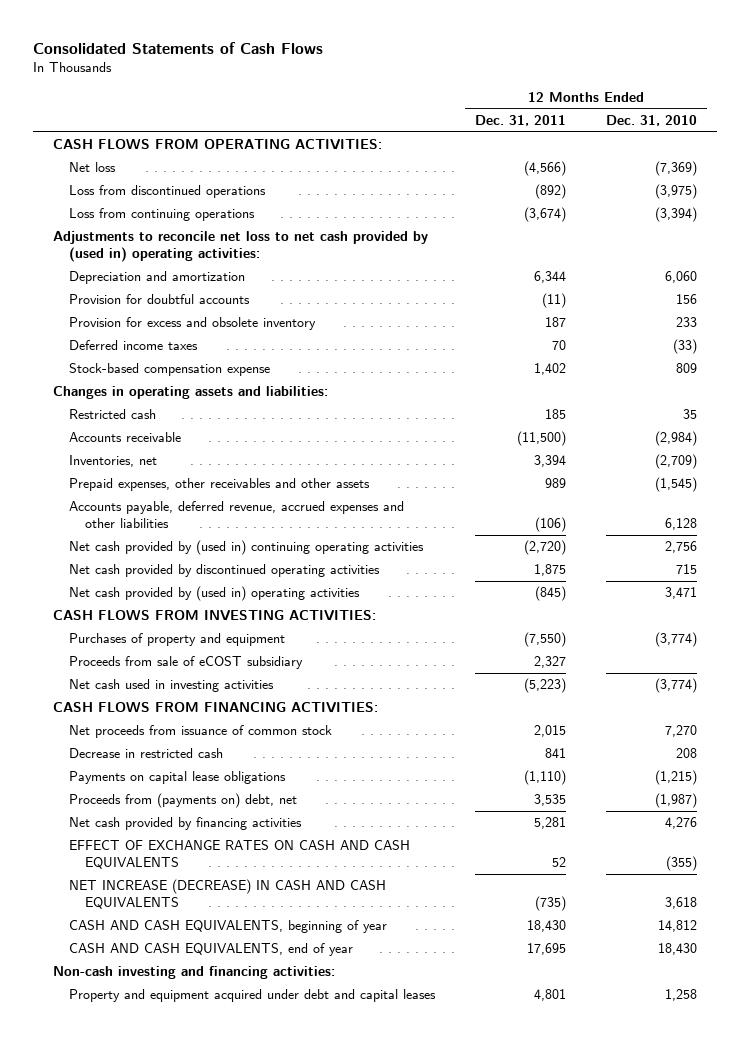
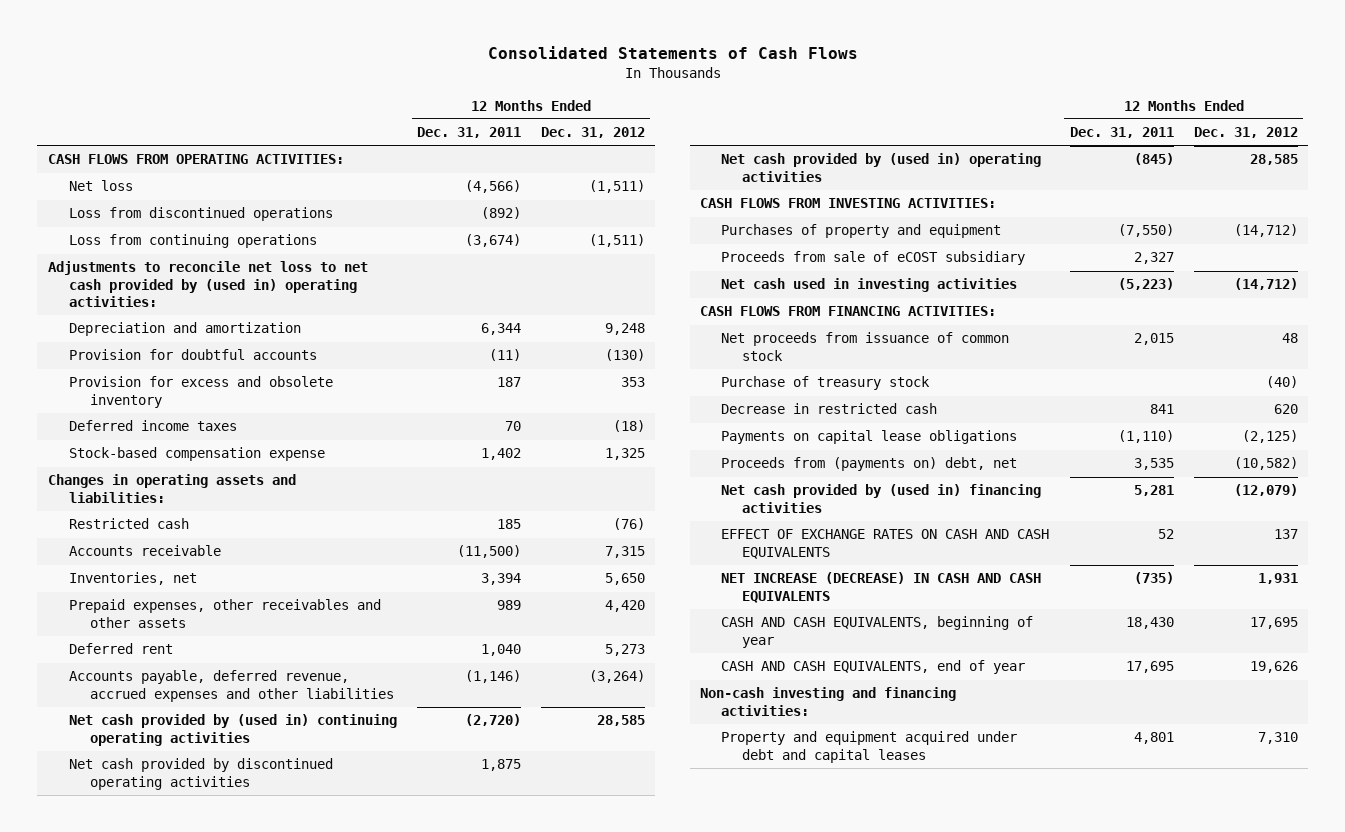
[605,115,697,127] Dec. 31, 2010 -> none
none -> [540,127,645,139] Dec. 31, 2012
none -> [68,643,173,655] Deferred rent
[534,516,566,532] (106) -> [464,670,521,684] (1,146)
none -> [721,376,931,391] Purchase of treasury stock
[68,817,302,831] Net cash provided by financing activities -> [721,484,1042,513] Net cash provided by (used in) financing activities

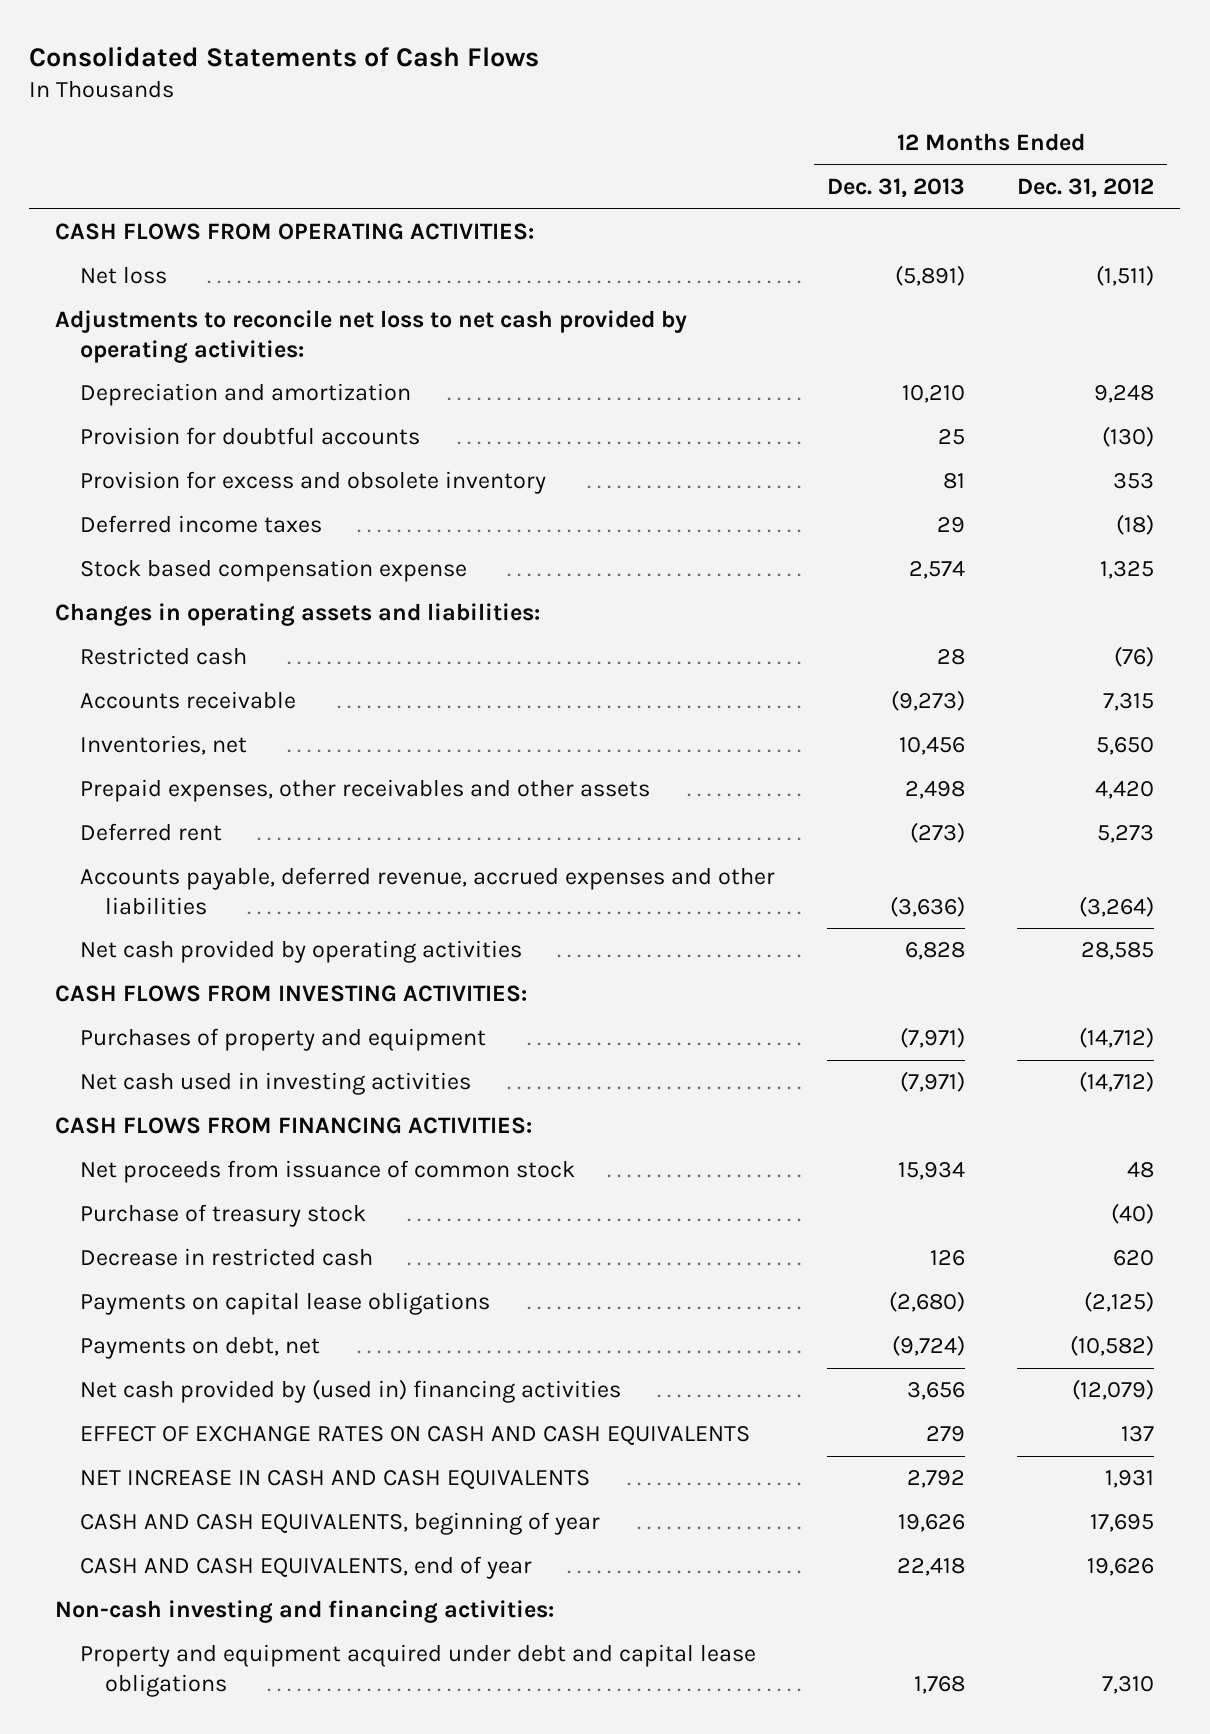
[416,127,521,139] Dec. 31, 2011 -> none
none -> [827,178,966,199] Dec. 31, 2013
[68,207,333,222] Loss from discontinued operations -> none
[68,234,317,249] Loss from continuing operations -> none
[47,261,368,308] Adjustments to reconcile net loss to net cash provided by (used in) operating activities: -> [55,310,688,363] Adjustments to reconcile net loss to net cash provided by operating activities:
[68,447,325,462] Stock-based compensation expense -> [80,559,468,583] Stock based compensation expense
[68,714,397,746] Net cash provided by (used in) continuing operating activities -> none
[68,758,333,790] Net cash provided by discontinued operating activities -> none
[721,153,1042,182] Net cash provided by (used in) operating activities -> [80,940,523,964] Net cash provided by operating activities
[721,251,1026,266] Proceeds from sale of eCOST subsidiary -> none
[721,457,1018,472] Proceeds from (payments on) debt, net -> [80,1336,321,1360] Payments on debt, net
[721,572,1042,603] NET INCREASE (DECREASE) IN CASH AND CASH EQUIVALENTS -> [80,1470,591,1490] NET INCREASE IN CASH AND CASH EQUIVALENTS
[721,731,1018,763] Property and equipment acquired under debt and capital leases -> [80,1644,757,1697] Property and equipment acquired under debt and capital lease obligations

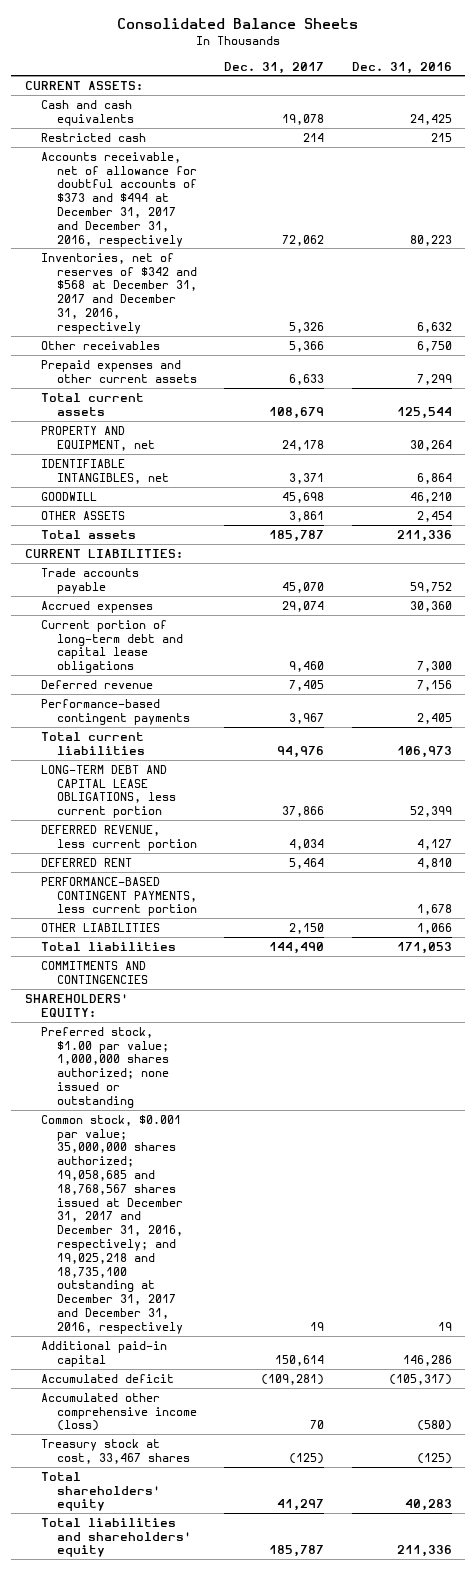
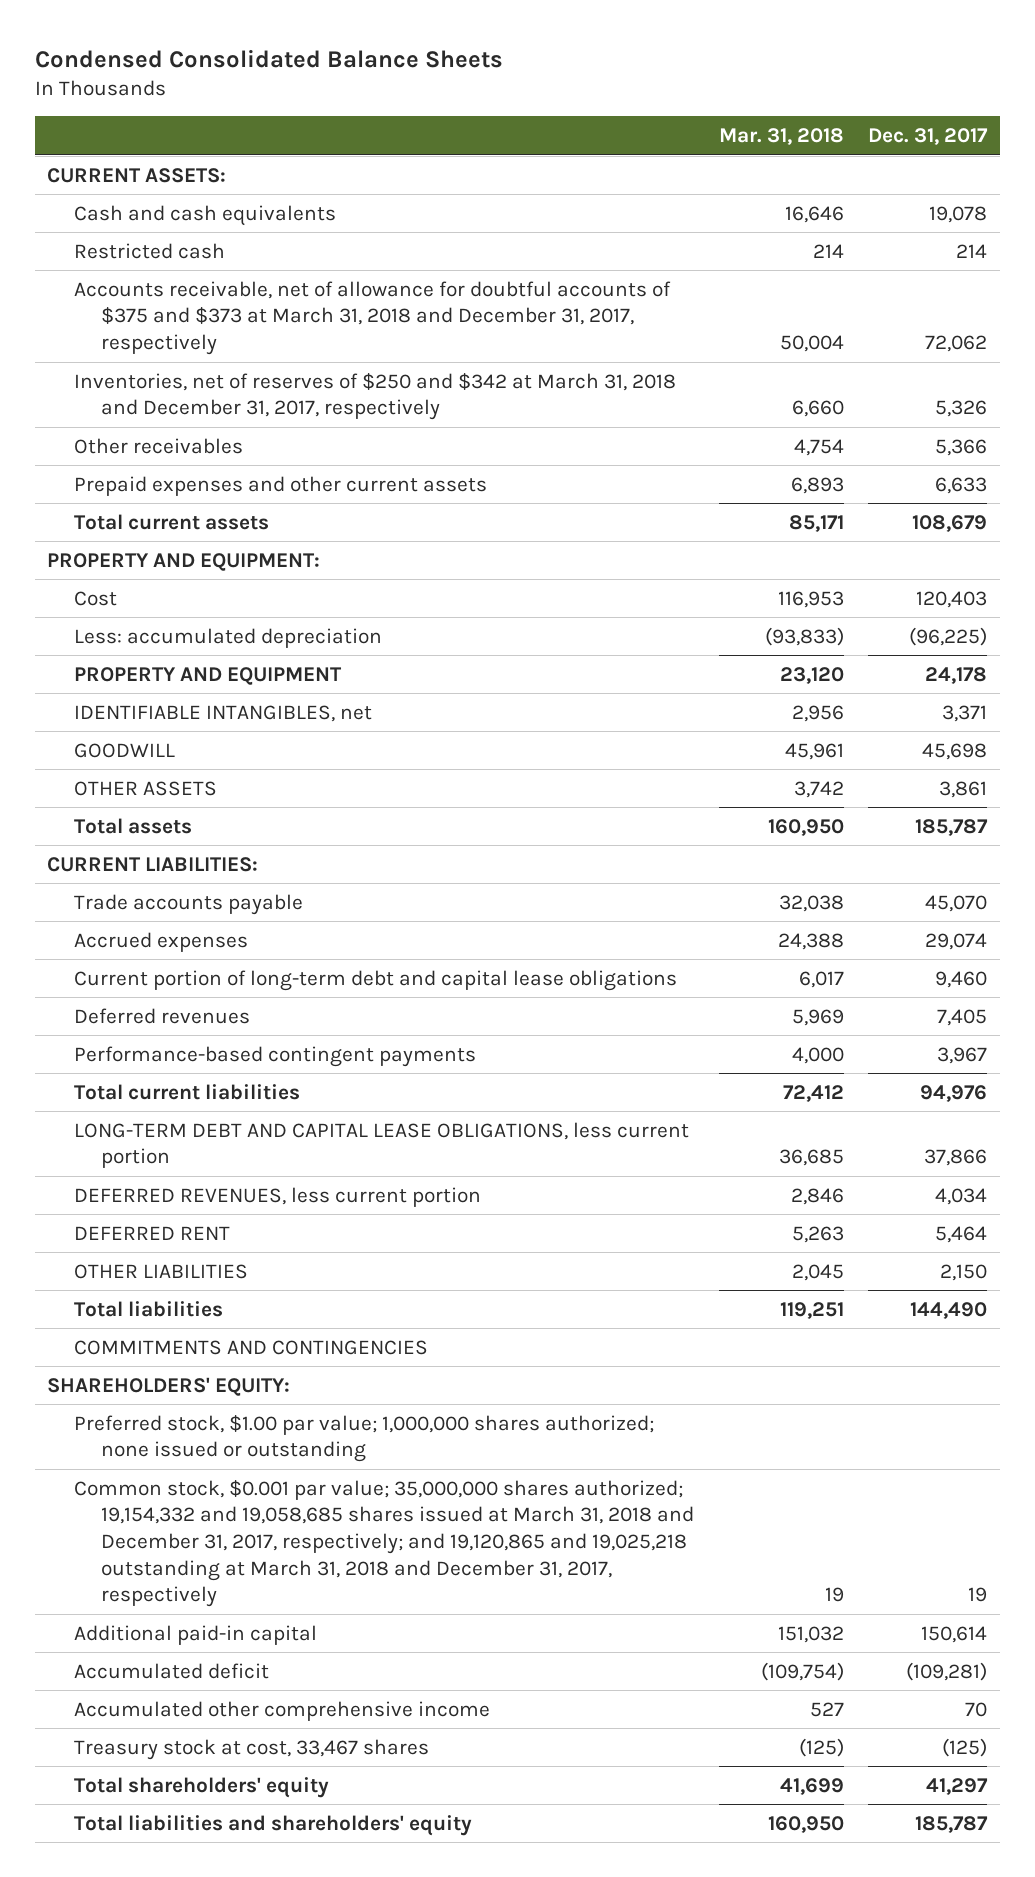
[117,18,359,30] Consolidated Balance Sheets -> [35,49,504,69] Condensed Consolidated Balance Sheets
[351,61,452,74] Dec. 31, 2016 -> none
none -> [718,127,844,145] Mar. 31, 2018
[40,151,197,247] Accounts receivable, net of allowance for doubtful accounts of $373 and $494 at December 31, 2017 and December 31, 2016, respectively -> [74,280,672,355] Accounts receivable, net of allowance for doubtful accounts of $375 and $373 at March 31, 2018 and December 31, 2017, respectively
[40,252,197,334] Inventories, net of reserves of $342 and $568 at December 31, 2017 and December 31, 2016, respectively -> [74,372,677,421] Inventories, net of reserves of $250 and $342 at March 31, 2018 and December 31, 2017, respectively
none -> [47,552,321,571] PROPERTY AND EQUIPMENT:
none -> [74,590,118,606] Cost
none -> [74,627,383,648] Less: accumulated depreciation
[40,425,155,451] PROPERTY AND EQUIPMENT, net -> [74,666,343,685] PROPERTY AND EQUIPMENT
[40,679,153,689] Deferred revenue -> [74,1007,251,1024] Deferred revenues
[40,824,197,851] DEFERRED REVENUE, less current portion -> [74,1186,482,1207] DEFERRED REVENUES, less current portion
[40,876,197,917] PERFORMANCE-BASED CONTINGENT PAYMENTS, less current portion -> none
[40,1114,183,1334] Common stock, $0.001 par value; 35,000,000 shares authorized; 19,058,685 and 18,768,567 shares issued at December 31, 2017 and December 31, 2016, respectively; and 19,025,218 and 18,735,100 outstanding at December 31, 2017 and December 31, 2016, respectively -> [74,1479,695,1608] Common stock, $0.001 par value; 35,000,000 shares authorized; 19,154,332 and 19,058,685 shares issued at March 31, 2018 and December 31, 2017, respectively; and 19,120,865 and 19,025,218 outstanding at March 31, 2018 and December 31, 2017, respectively
[40,1392,197,1432] Accumulated other comprehensive income (loss) -> [74,1700,491,1721] Accumulated other comprehensive income

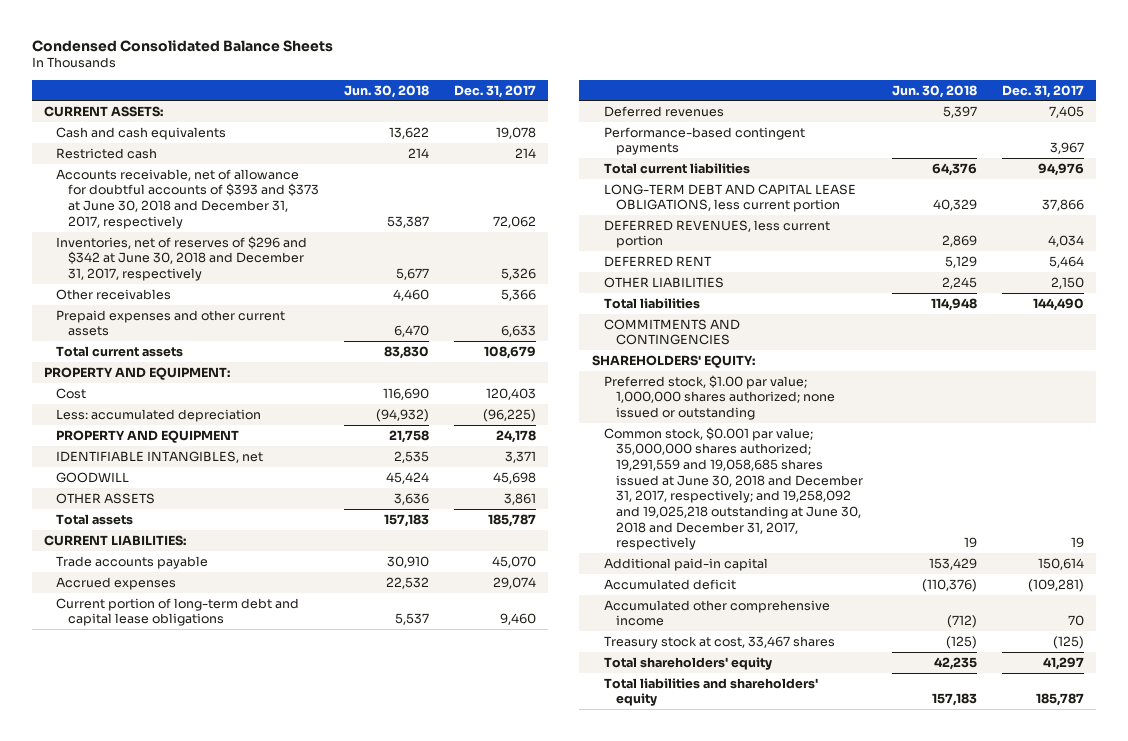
[718,127,844,145] Mar. 31, 2018 -> none
none -> [344,84,430,98] Jun. 30, 2018
[74,280,672,355] Accounts receivable, net of allowance for doubtful accounts of $375 and $373 at March 31, 2018 and December 31, 2017, respectively -> [56,168,320,229] Accounts receivable, net of allowance for doubtful accounts of $393 and $373 at June 30, 2018 and December 31, 2017, respectively
[74,372,677,421] Inventories, net of reserves of $250 and $342 at March 31, 2018 and December 31, 2017, respectively -> [56,235,308,282] Inventories, net of reserves of $296 and $342 at June 30, 2018 and December 31, 2017, respectively
[74,1479,695,1608] Common stock, $0.001 par value; 35,000,000 shares authorized; 19,154,332 and 19,058,685 shares issued at March 31, 2018 and December 31, 2017, respectively; and 19,120,865 and 19,025,218 outstanding at March 31, 2018 and December 31, 2017, respectively -> [603,426,863,551] Common stock, $0.001 par value; 35,000,000 shares authorized; 19,291,559 and 19,058,685 shares issued at June 30, 2018 and December 31, 2017, respectively; and 19,258,092 and 19,025,218 outstanding at June 30, 2018 and December 31, 2017, respectively

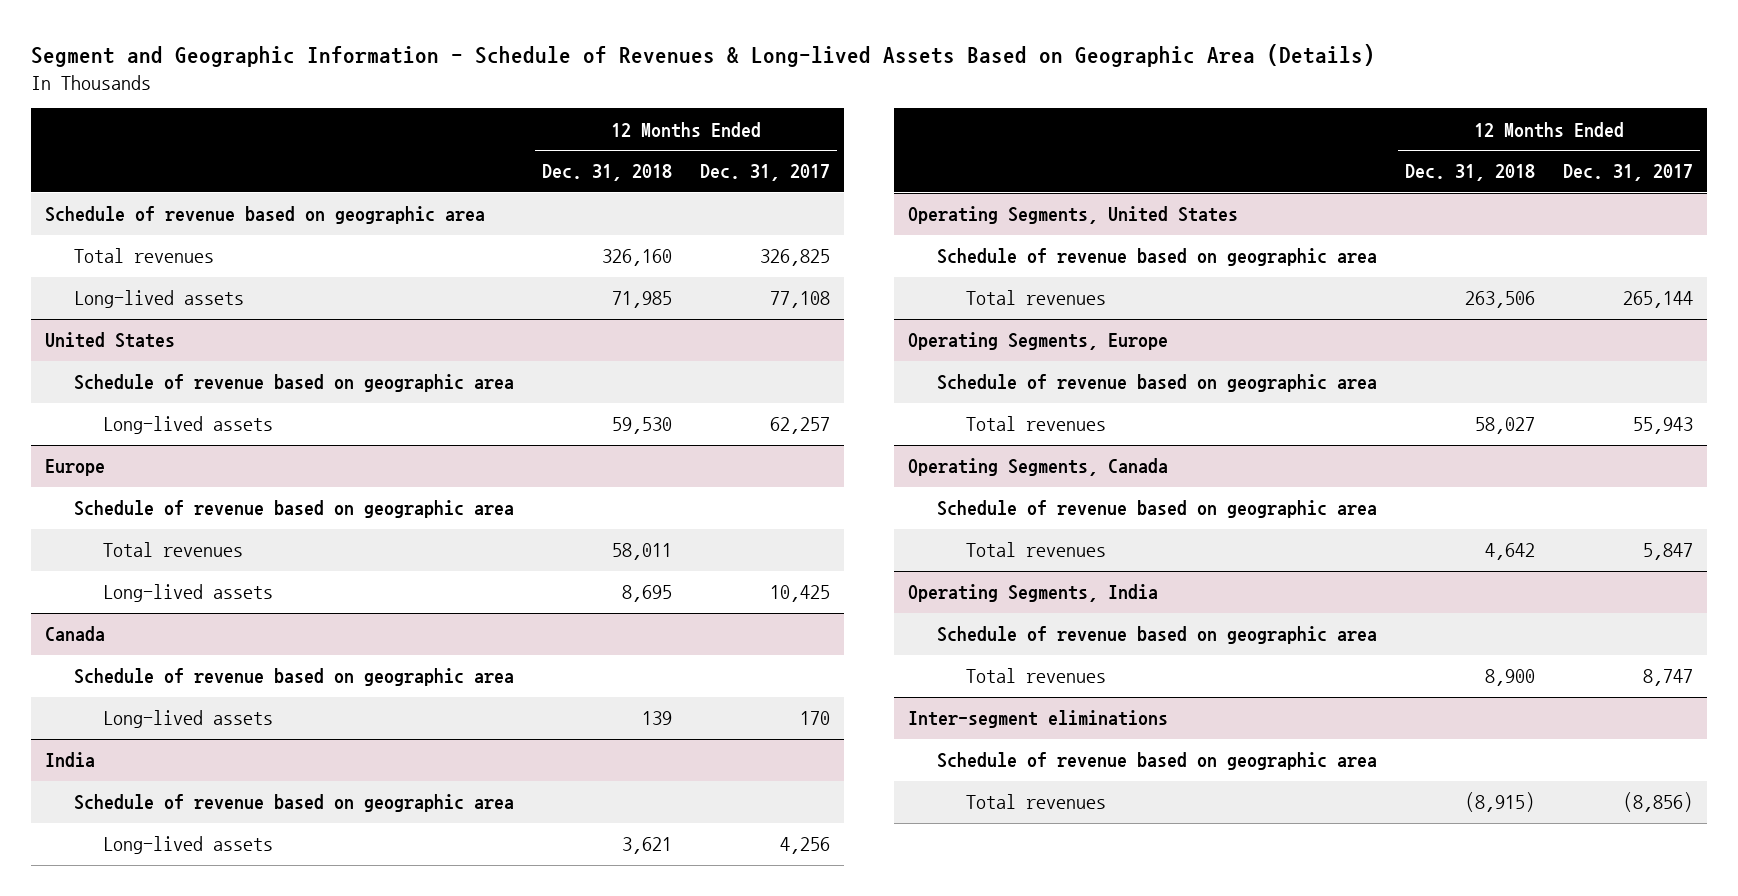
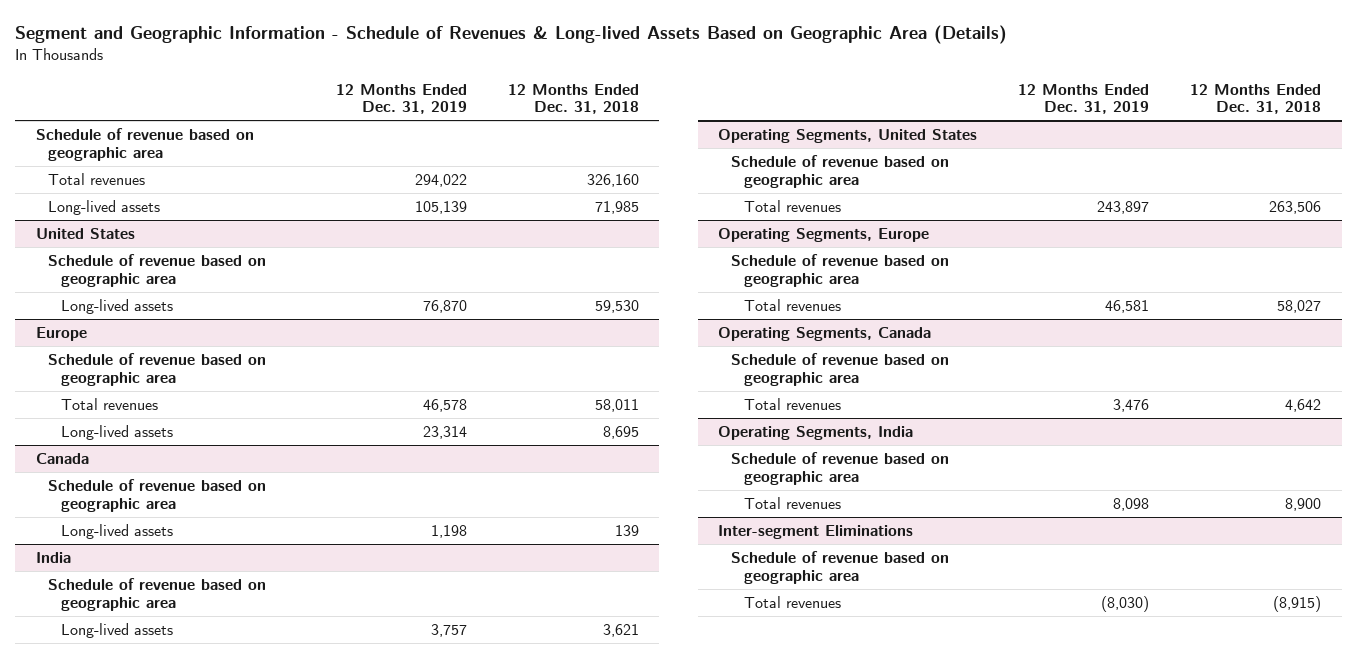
[699,164,830,182] Dec. 31, 2017 -> none
none -> [335,83,467,115] 12 Months Ended Dec. 31, 2019
[907,710,1168,729] Inter-segment eliminations -> [718,524,914,539] Inter-segment Eliminations

